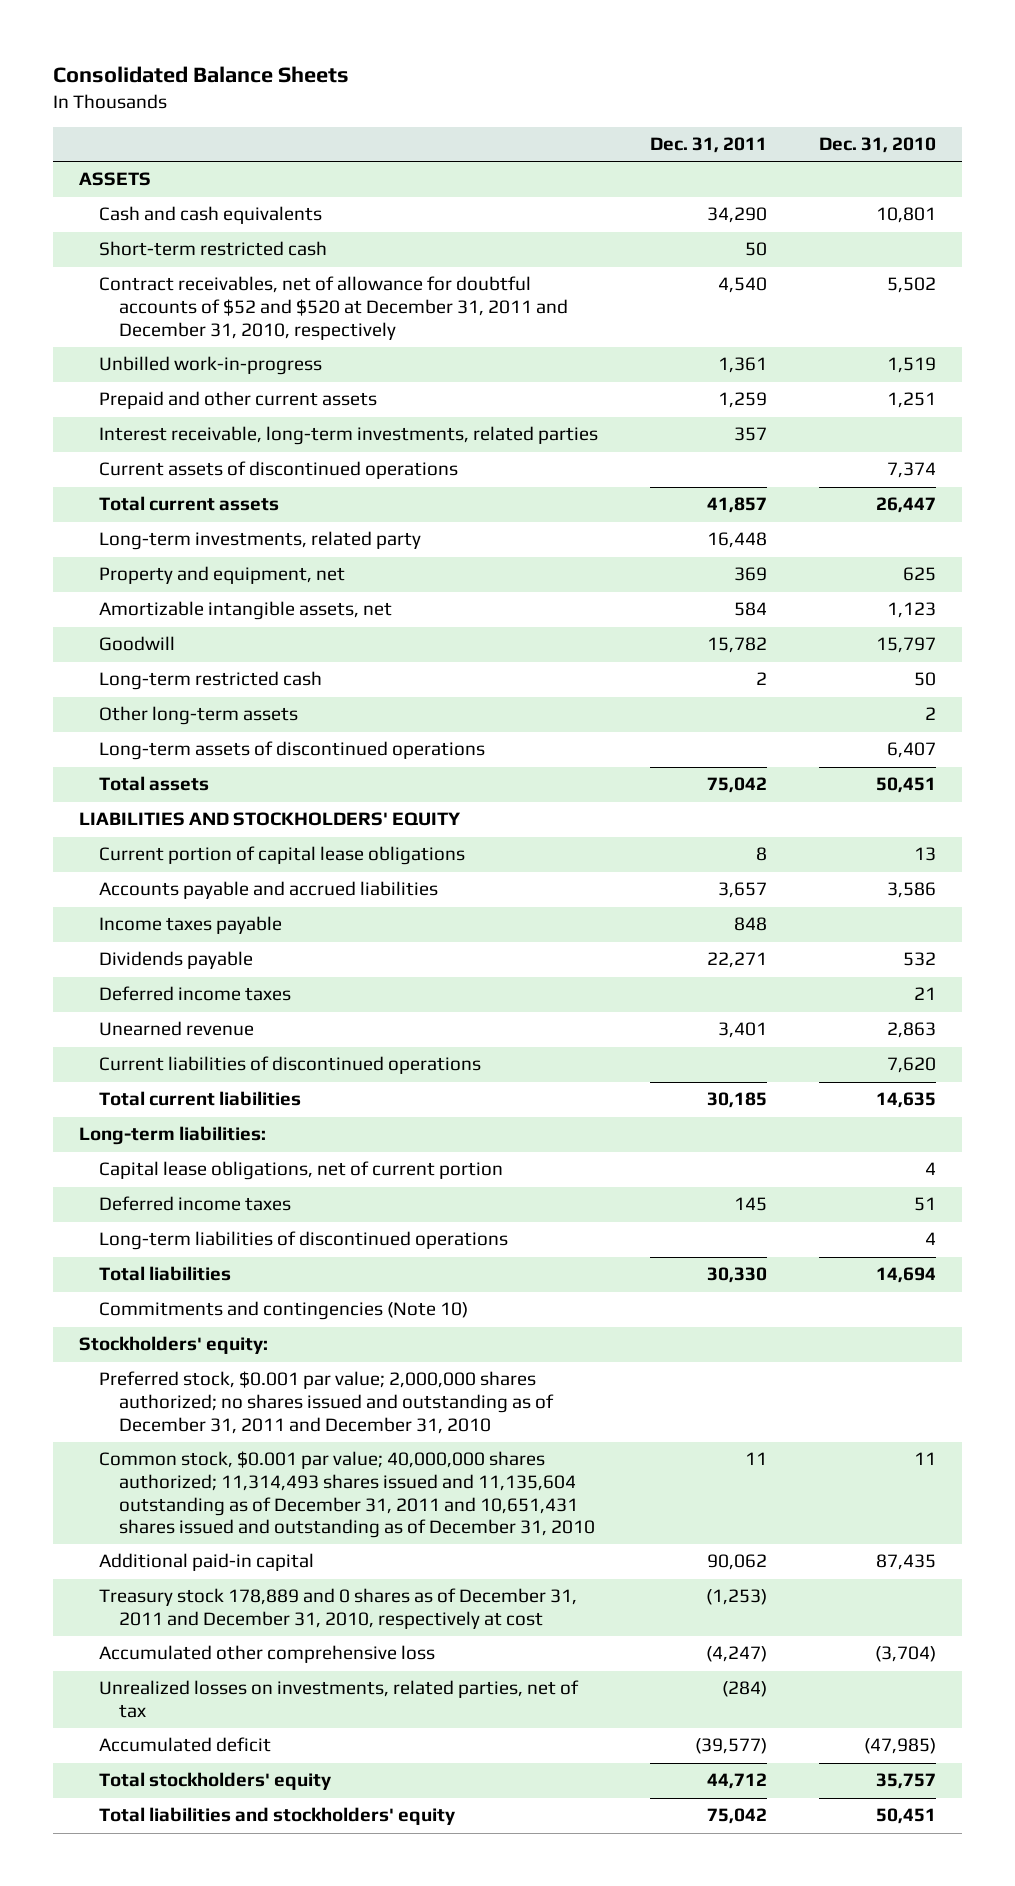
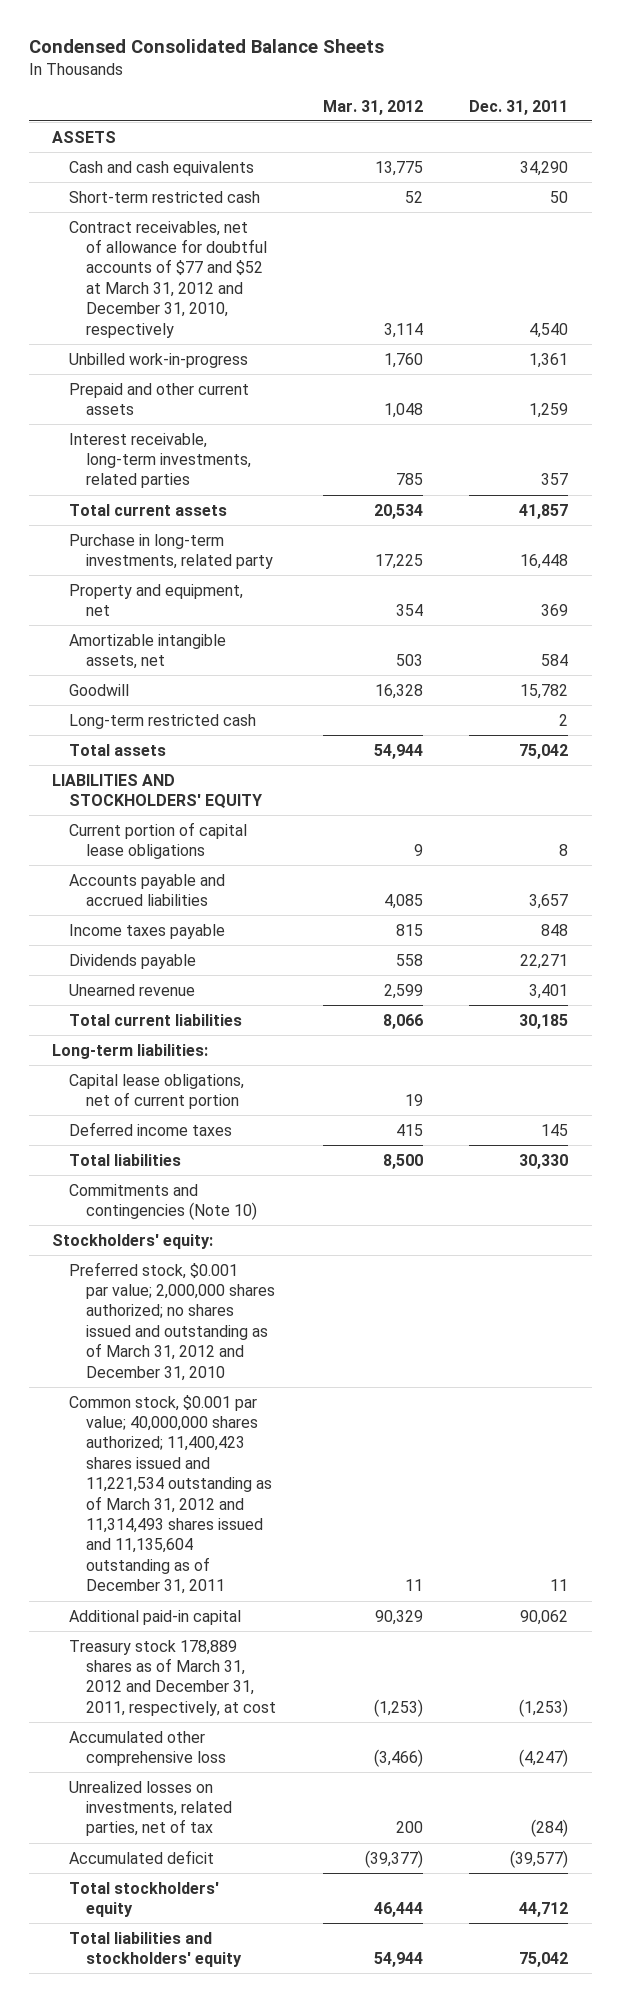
[52,66,349,84] Consolidated Balance Sheets -> [28,39,384,54] Condensed Consolidated Balance Sheets
[819,137,937,154] Dec. 31, 2010 -> none
none -> [322,99,423,115] Mar. 31, 2012
[98,276,568,340] Contract receivables, net of allowance for doubtful accounts of $52 and $520 at December 31, 2011 and December 31, 2010, respectively -> [68,220,267,338] Contract receivables, net of allowance for doubtful accounts of $77 and $52 at March 31, 2012 and December 31, 2010, respectively
[98,461,458,480] Current assets of discontinued operations -> none
[98,531,421,551] Long-term investments, related party -> [68,533,273,570] Purchase in long-term investments, related party
[98,706,298,726] Other long-term assets -> none
[98,741,485,761] Long-term assets of discontinued operations -> none
[98,986,291,1002] Deferred income taxes -> none
[98,1056,481,1075] Current liabilities of discontinued operations -> none
[98,1231,508,1251] Long-term liabilities of discontinued operations -> none
[98,1371,554,1434] Preferred stock, $0.001 par value; 2,000,000 shares authorized; no shares issued and outstanding as of December 31, 2011 and December 31, 2010 -> [68,1261,275,1381] Preferred stock, $0.001 par value; 2,000,000 shares authorized; no shares issued and outstanding as of March 31, 2012 and December 31, 2010
[98,1451,595,1539] Common stock, $0.001 par value; 40,000,000 shares authorized; 11,314,493 shares issued and 11,135,604 outstanding as of December 31, 2011 and 10,651,431 shares issued and outstanding as of December 31, 2010 -> [68,1394,272,1595] Common stock, $0.001 par value; 40,000,000 shares authorized; 11,400,423 shares issued and 11,221,534 outstanding as of March 31, 2012 and 11,314,493 shares issued and 11,135,604 outstanding as of December 31, 2011
[98,1588,577,1630] Treasury stock 178,889 and 0 shares as of December 31, 2011 and December 31, 2010, respectively at cost -> [68,1639,276,1716] Treasury stock 178,889 shares as of March 31, 2012 and December 31, 2011, respectively, at cost

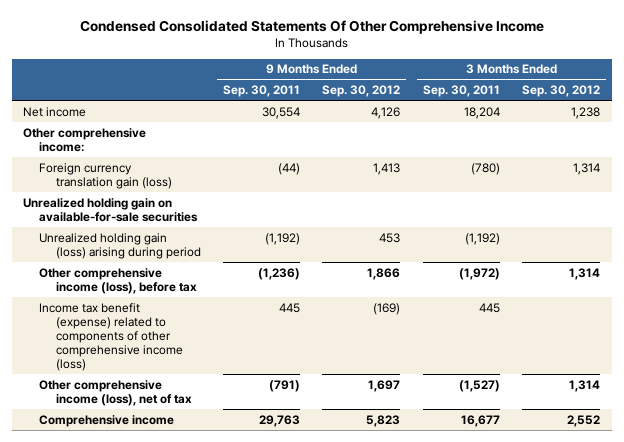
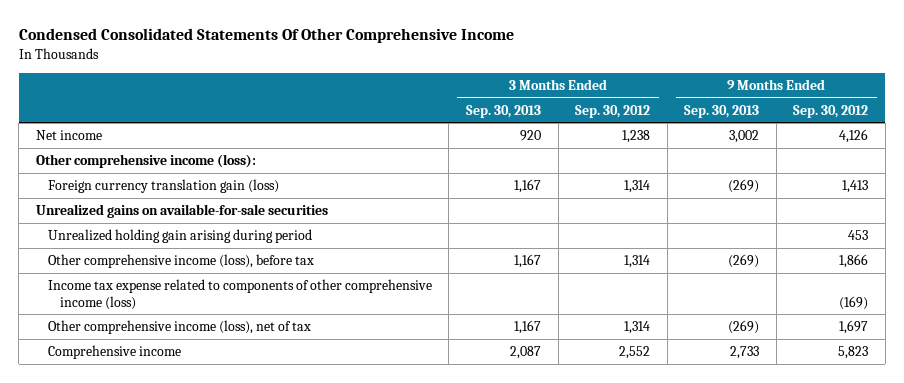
[223,85,301,98] Sep. 30, 2011 -> none
[422,85,500,98] Sep. 30, 2011 -> none
none -> [465,104,541,118] Sep. 30, 2013
none -> [684,104,760,118] Sep. 30, 2013
[23,127,147,152] Other comprehensive income: -> [35,154,256,169] Other comprehensive income (loss):
[23,197,199,222] Unrealized holding gain on available-for-sale securities -> [35,204,328,219] Unrealized gains on available-for-sale securities
[39,232,201,259] Unrealized holding gain (loss) arising during period -> [47,229,312,244] Unrealized holding gain arising during period
[39,302,183,371] Income tax benefit (expense) related to components of other comprehensive income (loss) -> [47,279,432,310] Income tax expense related to components of other comprehensive income (loss)

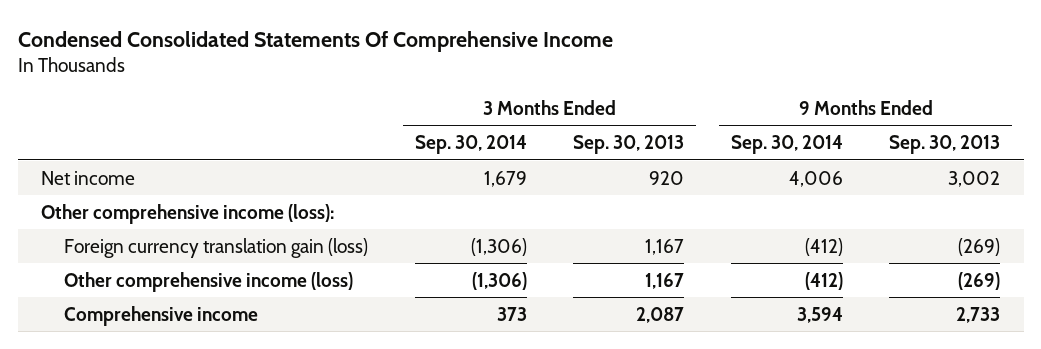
[18,28,514,44] Condensed Consolidated Statements Of Other Comprehensive Income -> [17,30,613,52] Condensed Consolidated Statements Of Comprehensive Income
[575,104,651,118] Sep. 30, 2012 -> none
[793,104,869,118] Sep. 30, 2012 -> none
none -> [414,134,527,154] Sep. 30, 2014
none -> [730,134,843,154] Sep. 30, 2014
[35,204,328,219] Unrealized gains on available-for-sale securities -> none
[47,229,312,244] Unrealized holding gain arising during period -> none
[47,254,314,269] Other comprehensive income (loss), before tax -> none
[47,279,432,310] Income tax expense related to components of other comprehensive income (loss) -> none
[47,320,311,335] Other comprehensive income (loss), net of tax -> [64,271,354,292] Other comprehensive income (loss)

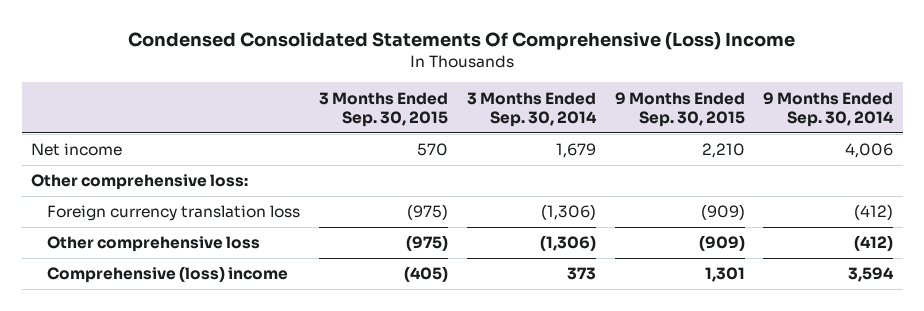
[17,30,613,52] Condensed Consolidated Statements Of Comprehensive Income -> [128,31,796,50] Condensed Consolidated Statements Of Comprehensive (Loss) Income
[573,134,685,154] Sep. 30, 2013 -> none
[889,134,1001,154] Sep. 30, 2013 -> none
none -> [319,91,449,127] 3 Months Ended Sep. 30, 2015
none -> [614,91,745,127] 9 Months Ended Sep. 30, 2015
[40,203,334,224] Other comprehensive income (loss): -> [31,174,249,191] Other comprehensive loss:
[64,237,369,258] Foreign currency translation gain (loss) -> [47,205,301,222] Foreign currency translation loss
[64,271,354,292] Other comprehensive income (loss) -> [47,236,261,253] Other comprehensive loss
[64,305,259,326] Comprehensive income -> [47,266,289,284] Comprehensive (loss) income

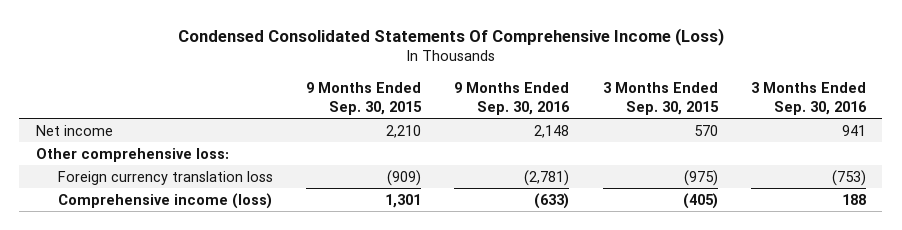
[128,31,796,50] Condensed Consolidated Statements Of Comprehensive (Loss) Income -> [177,27,724,46] Condensed Consolidated Statements Of Comprehensive Income (Loss)
[466,91,597,127] 3 Months Ended Sep. 30, 2014 -> none
[763,91,895,127] 9 Months Ended Sep. 30, 2014 -> none
none -> [454,81,571,115] 9 Months Ended Sep. 30, 2016
none -> [750,81,867,115] 3 Months Ended Sep. 30, 2016
[47,236,261,253] Other comprehensive loss -> none
[47,266,289,284] Comprehensive (loss) income -> [58,192,273,209] Comprehensive income (loss)

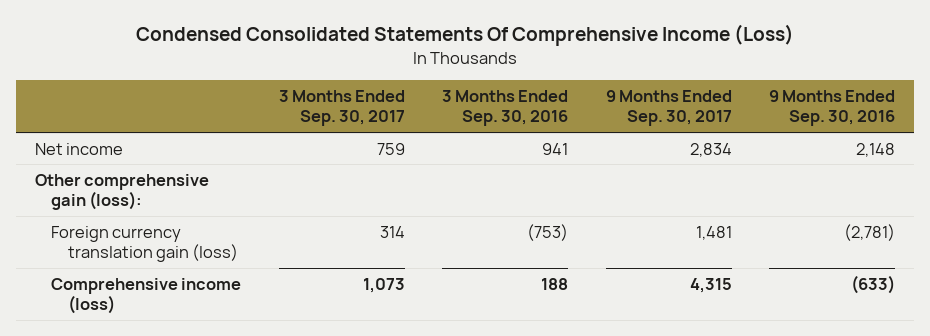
[306,81,423,115] 9 Months Ended Sep. 30, 2015 -> none
[602,81,719,115] 3 Months Ended Sep. 30, 2015 -> none
none -> [278,89,405,127] 3 Months Ended Sep. 30, 2017
none -> [605,89,732,127] 9 Months Ended Sep. 30, 2017
[35,147,229,162] Other comprehensive loss: -> [34,173,209,211] Other comprehensive gain (loss):
[58,170,274,185] Foreign currency translation loss -> [51,225,239,263] Foreign currency translation gain (loss)

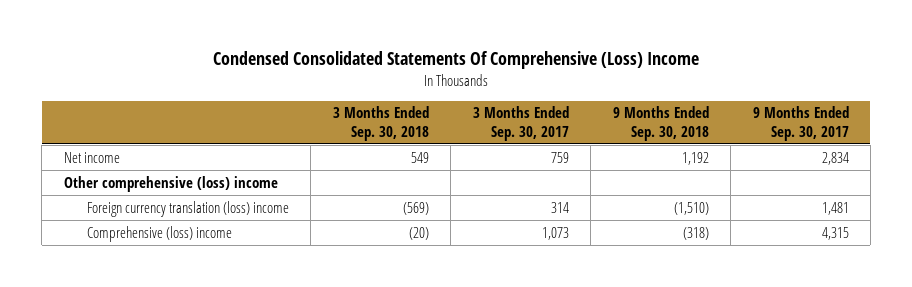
[135,24,794,47] Condensed Consolidated Statements Of Comprehensive Income (Loss) -> [213,51,700,70] Condensed Consolidated Statements Of Comprehensive (Loss) Income
[442,89,569,127] 3 Months Ended Sep. 30, 2016 -> none
[768,89,895,127] 9 Months Ended Sep. 30, 2016 -> none
none -> [332,106,429,141] 3 Months Ended Sep. 30, 2018
none -> [612,106,709,141] 9 Months Ended Sep. 30, 2018
[34,173,209,211] Other comprehensive gain (loss): -> [63,175,278,192] Other comprehensive (loss) income
[51,225,239,263] Foreign currency translation gain (loss) -> [86,200,289,217] Foreign currency translation (loss) income
[51,277,242,315] Comprehensive income (loss) -> [86,225,232,242] Comprehensive (loss) income

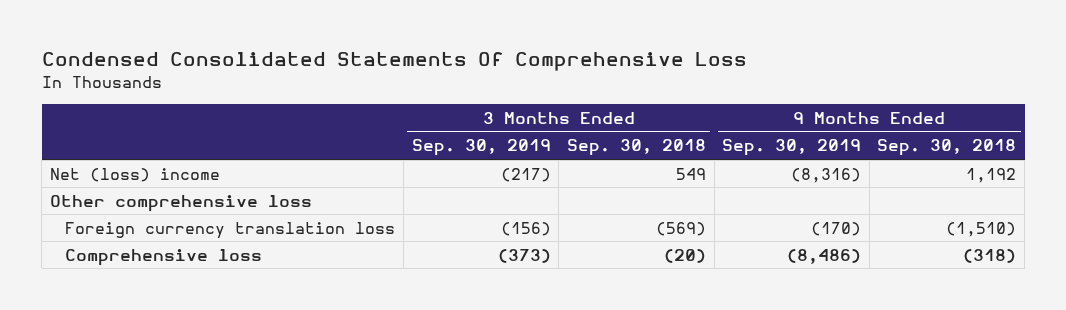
[213,51,700,70] Condensed Consolidated Statements Of Comprehensive (Loss) Income -> [41,52,747,72] Condensed Consolidated Statements Of Comprehensive Loss
[472,106,569,141] 3 Months Ended Sep. 30, 2017 -> none
[752,106,849,141] 9 Months Ended Sep. 30, 2017 -> none
none -> [411,139,551,157] Sep. 30, 2019
none -> [722,139,862,157] Sep. 30, 2019
[63,151,120,163] Net income -> [49,167,220,182] Net (loss) income
[63,175,278,192] Other comprehensive (loss) income -> [49,194,312,212] Other comprehensive loss
[86,200,289,217] Foreign currency translation (loss) income -> [65,221,396,239] Foreign currency translation loss
[86,225,232,242] Comprehensive (loss) income -> [65,248,263,266] Comprehensive loss

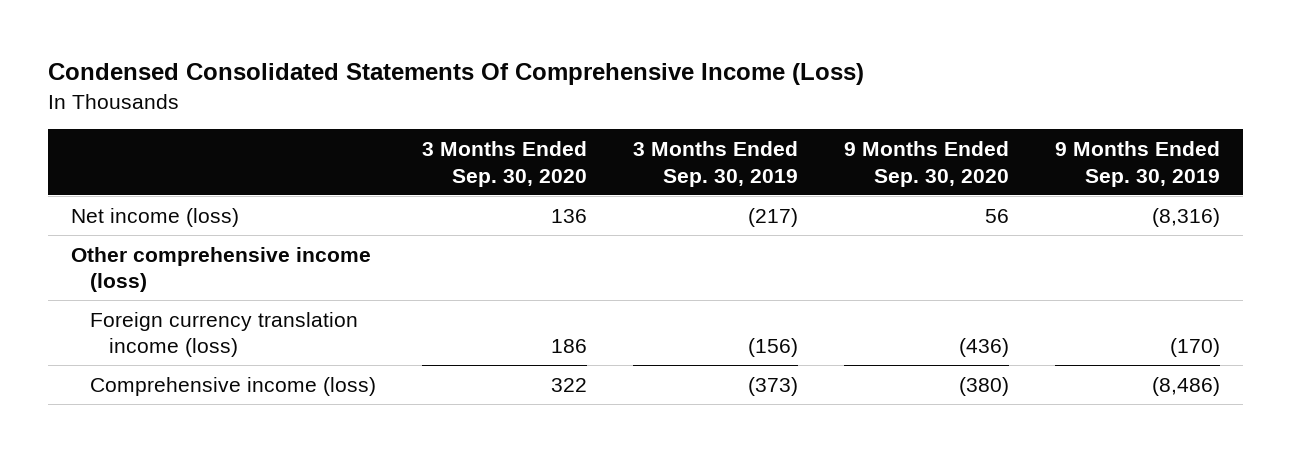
[41,52,747,72] Condensed Consolidated Statements Of Comprehensive Loss -> [48,63,865,86] Condensed Consolidated Statements Of Comprehensive Income (Loss)
[566,139,706,157] Sep. 30, 2018 -> none
[877,139,1017,157] Sep. 30, 2018 -> none
none -> [422,140,588,187] 3 Months Ended Sep. 30, 2020
none -> [843,140,1009,187] 9 Months Ended Sep. 30, 2020
[49,167,220,182] Net (loss) income -> [71,207,240,227] Net income (loss)
[49,194,312,212] Other comprehensive loss -> [71,246,372,293] Other comprehensive income (loss)
[65,221,396,239] Foreign currency translation loss -> [90,311,359,358] Foreign currency translation income (loss)
[65,248,263,266] Comprehensive loss -> [90,376,377,396] Comprehensive income (loss)

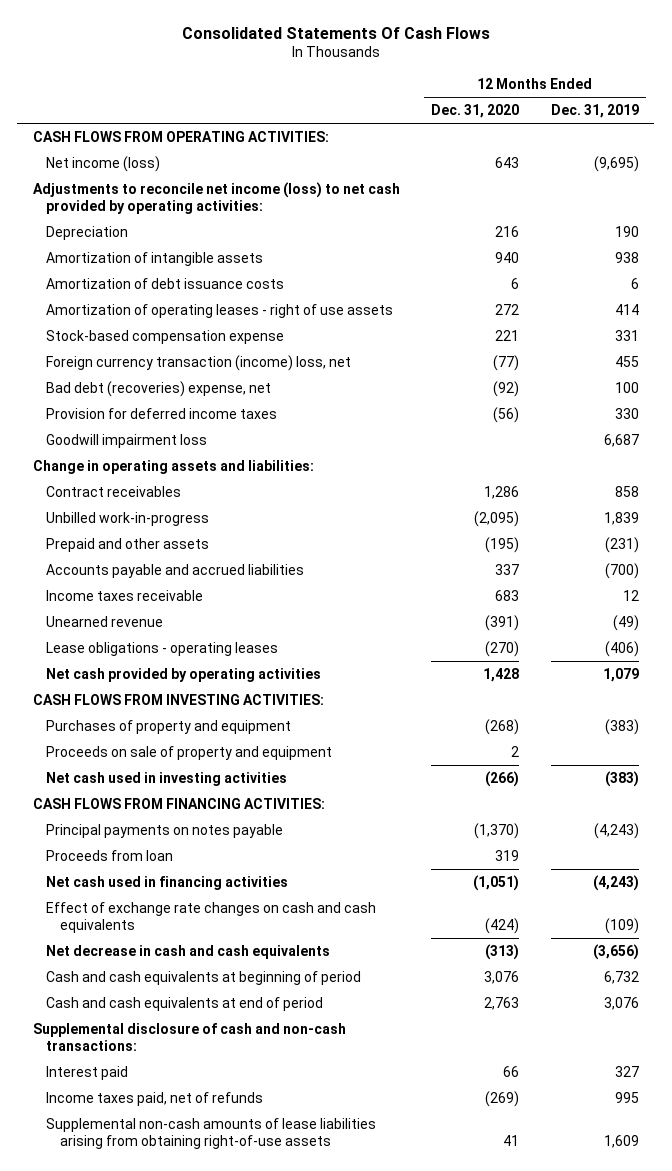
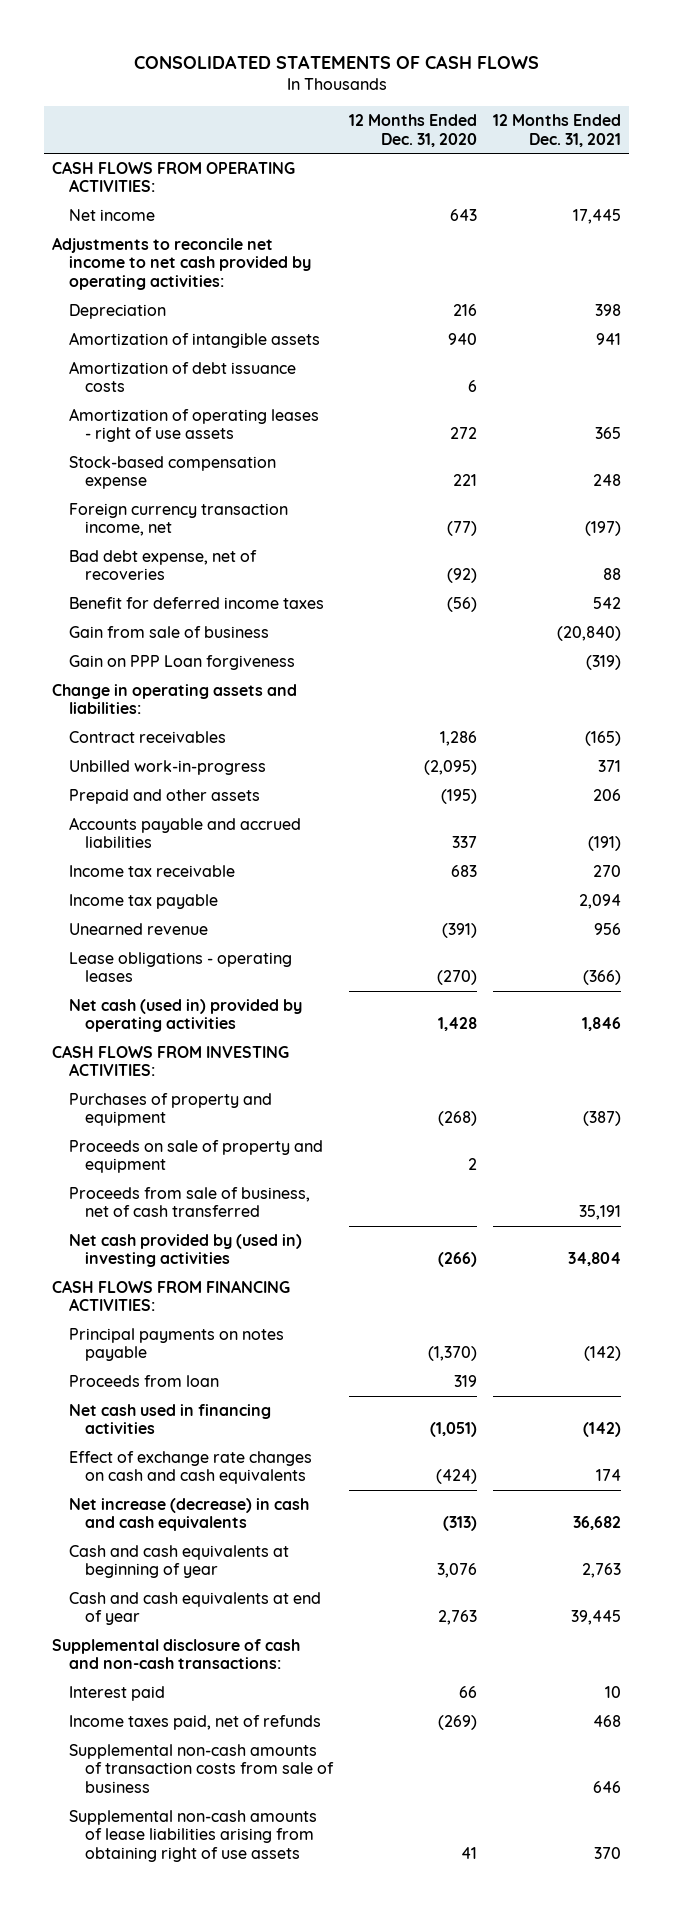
[181,26,490,39] Consolidated Statements Of Cash Flows -> [133,54,539,69] CONSOLIDATED STATEMENTS OF CASH FLOWS
[550,104,639,119] Dec. 31, 2019 -> none
none -> [493,114,622,147] 12 Months Ended Dec. 31, 2021
[46,155,161,172] Net income (loss) -> [68,209,155,222] Net income
[33,181,401,214] Adjustments to reconcile net income (loss) to net cash provided by operating activities: -> [52,237,311,290] Adjustments to reconcile net income to net cash provided by operating activities:
[46,433,208,448] Goodwill impairment loss -> none
[46,354,352,371] Foreign currency transaction (income) loss, net -> [68,503,288,537] Foreign currency transaction income, net
[46,380,272,397] Bad debt (recoveries) expense, net -> [68,550,257,581] Bad debt expense, net of recoveries
[46,407,278,419] Provision for deferred income taxes -> [68,597,324,610] Benefit for deferred income taxes
none -> [68,626,269,639] Gain from sale of business
none -> [68,655,295,671] Gain on PPP Loan forgiveness
[46,589,204,601] Income taxes receivable -> [68,865,235,878] Income tax receivable
none -> [68,894,218,910] Income tax payable
[46,667,322,682] Net cash provided by operating activities -> [68,999,302,1033] Net cash (used in) provided by operating activities
none -> [68,1187,310,1218] Proceeds from sale of business, net of cash transferred
[46,771,288,786] Net cash used in investing activities -> [68,1234,302,1268] Net cash provided by (used in) investing activities
[46,944,331,959] Net decrease in cash and cash equivalents -> [68,1498,309,1532] Net increase (decrease) in cash and cash equivalents
[46,970,362,985] Cash and cash equivalents at beginning of period -> [68,1545,289,1579] Cash and cash equivalents at beginning of year
[46,996,324,1011] Cash and cash equivalents at end of period -> [68,1592,321,1626] Cash and cash equivalents at end of year
none -> [68,1744,334,1793] Supplemental non-cash amounts of transaction costs from sale of business
[46,1117,377,1149] Supplemental non-cash amounts of lease liabilities arising from obtaining right-of-use assets -> [68,1810,317,1862] Supplemental non-cash amounts of lease liabilities arising from obtaining right of use assets

